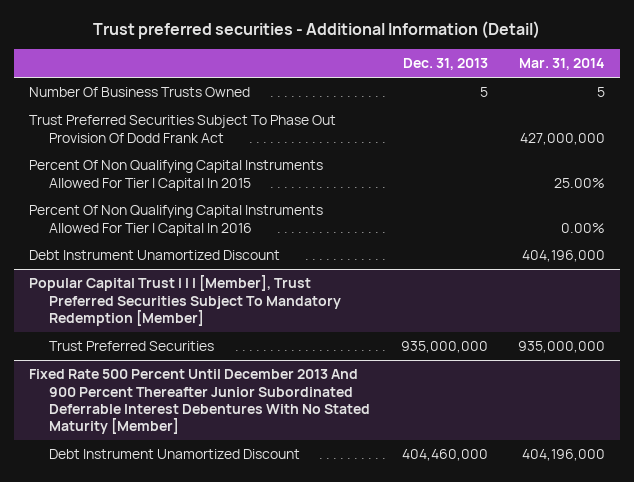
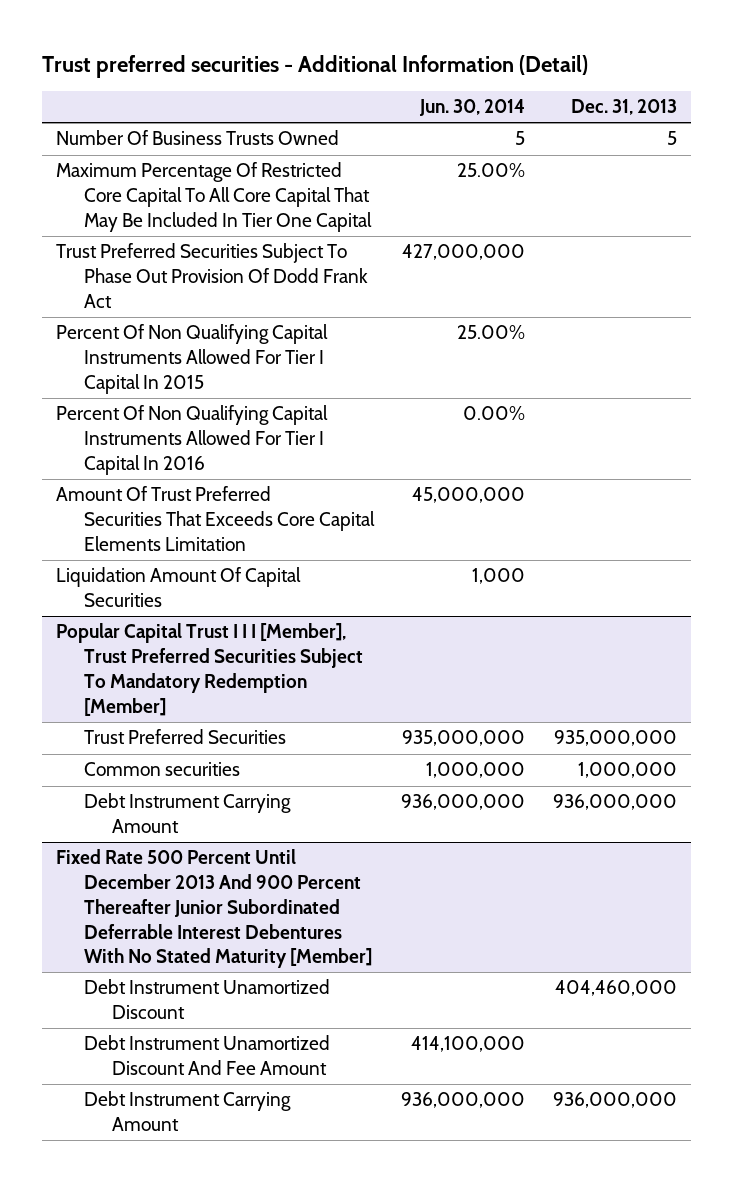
[519,58,606,71] Mar. 31, 2014 -> none
none -> [419,98,526,116] Jun. 30, 2014
none -> [55,162,372,232] Maximum Percentage Of Restricted Core Capital To All Core Capital That May Be Included In Tier One Capital
[29,250,281,261] Debt Instrument Unamortized Discount -> none
none -> [55,486,375,551] Amount Of Trust Preferred Securities That Exceeds Core Capital Elements Limitation
none -> [55,567,301,608] Liquidation Amount Of Capital Securities
none -> [83,762,240,777] Common securities
none -> [83,793,291,834] Debt Instrument Carrying Amount
none -> [83,1035,330,1076] Debt Instrument Unamortized Discount And Fee Amount
none -> [83,1091,291,1132] Debt Instrument Carrying Amount

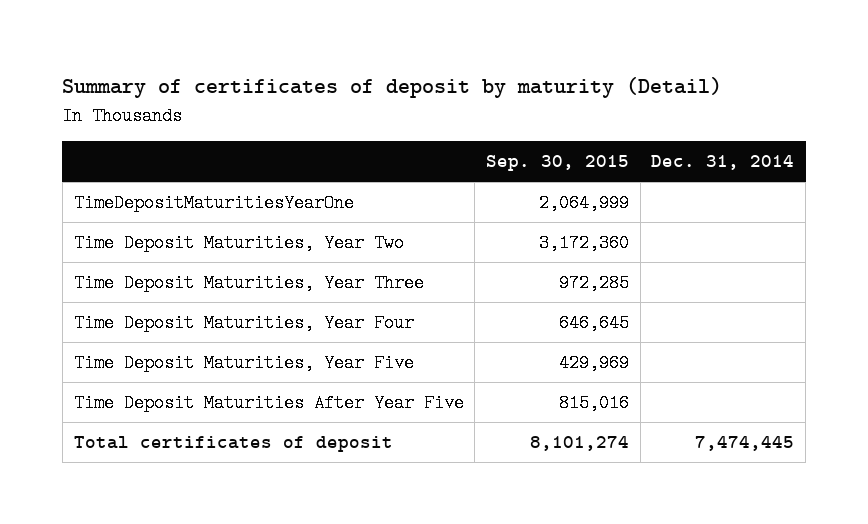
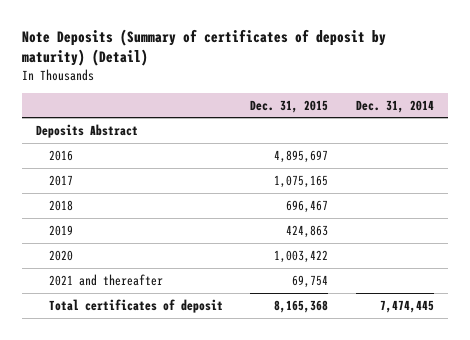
[62,77,723,99] Summary of certificates of deposit by maturity (Detail) -> [21,29,386,67] Note Deposits (Summary of certificates of deposit by maturity) (Detail)
[485,155,629,172] Sep. 30, 2015 -> none
none -> [250,99,329,113] Dec. 31, 2015
none -> [35,123,138,138] Deposits Abstract
[73,194,354,213] TimeDepositMaturitiesYearOne -> [48,149,73,161] 2016
[73,234,404,253] Time Deposit Maturities, Year Two -> [48,174,73,186] 2017
[73,274,424,293] Time Deposit Maturities, Year Three -> [48,199,73,211] 2018
[73,314,414,333] Time Deposit Maturities, Year Four -> [48,224,73,236] 2019
[73,354,414,373] Time Deposit Maturities, Year Five -> [48,249,73,261] 2020
[73,394,464,413] Time Deposit Maturities After Year Five -> [48,273,163,286] 2021 and thereafter

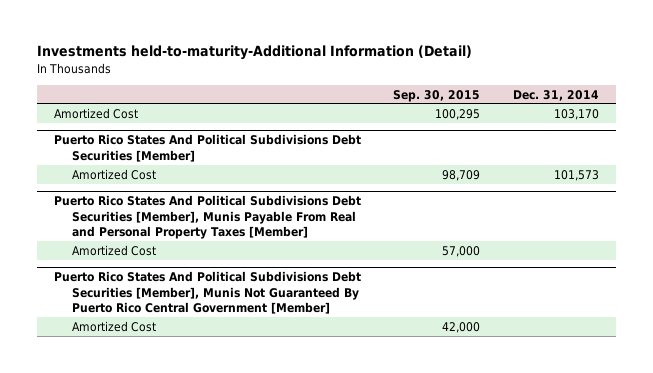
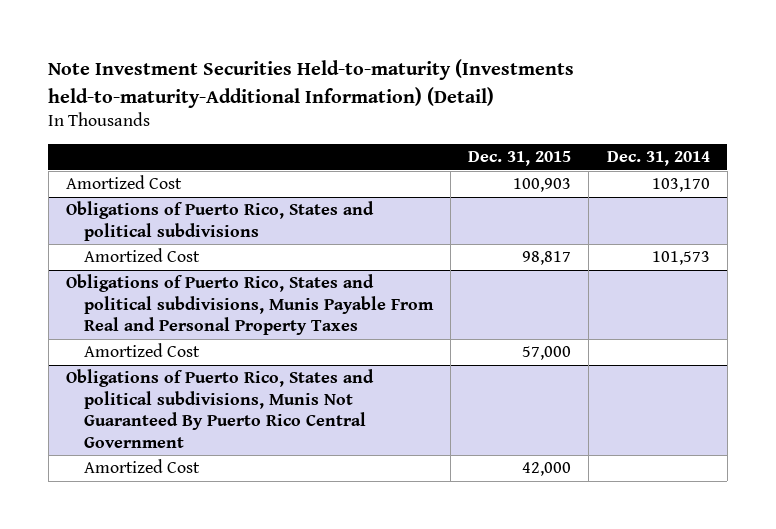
[37,45,473,61] Investments held-to-maturity-Additional Information (Detail) -> [48,59,575,108] Note Investment Securities Held-to-maturity (Investments held-to-maturity-Additional Information) (Detail)
[393,89,481,102] Sep. 30, 2015 -> none
none -> [468,151,572,167] Dec. 31, 2015
[53,134,361,162] Puerto Rico States And Political Subdivisions Debt Securities [Member] -> [65,201,374,241] Obligations of Puerto Rico, States and political subdivisions
[53,195,361,240] Puerto Rico States And Political Subdivisions Debt Securities [Member], Munis Payable From Real and Personal Property Taxes [Member] -> [65,274,435,336] Obligations of Puerto Rico, States and political subdivisions, Munis Payable From Real and Personal Property Taxes
[53,271,361,315] Puerto Rico States And Political Subdivisions Debt Securities [Member], Munis Not Guaranteed By Puerto Rico Central Government [Member] -> [65,369,374,448] Obligations of Puerto Rico, States and political subdivisions, Munis Not Guaranteed By Puerto Rico Central Government

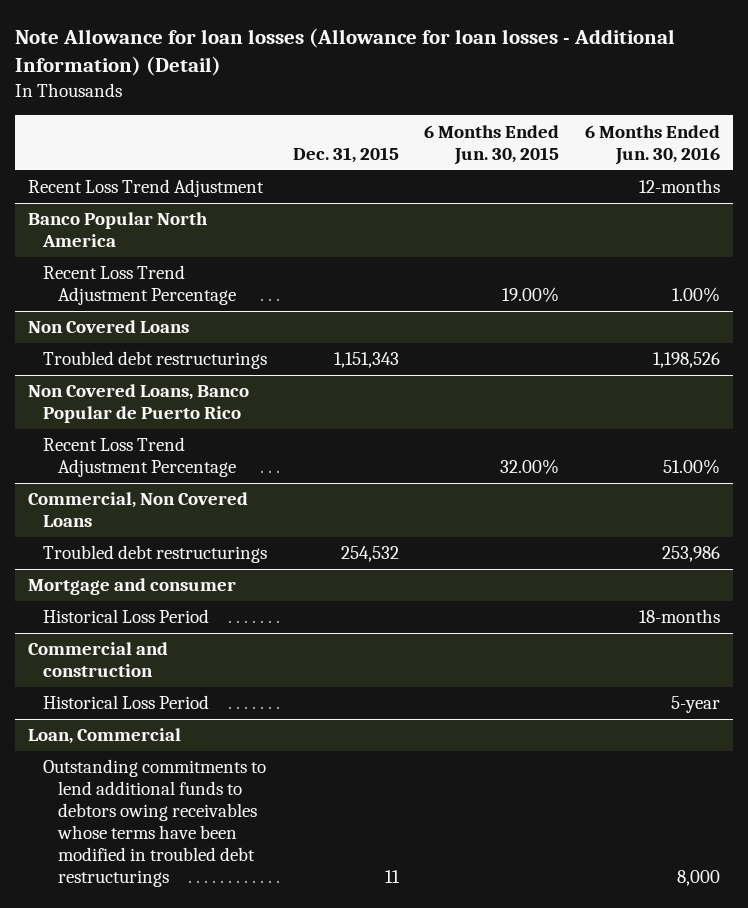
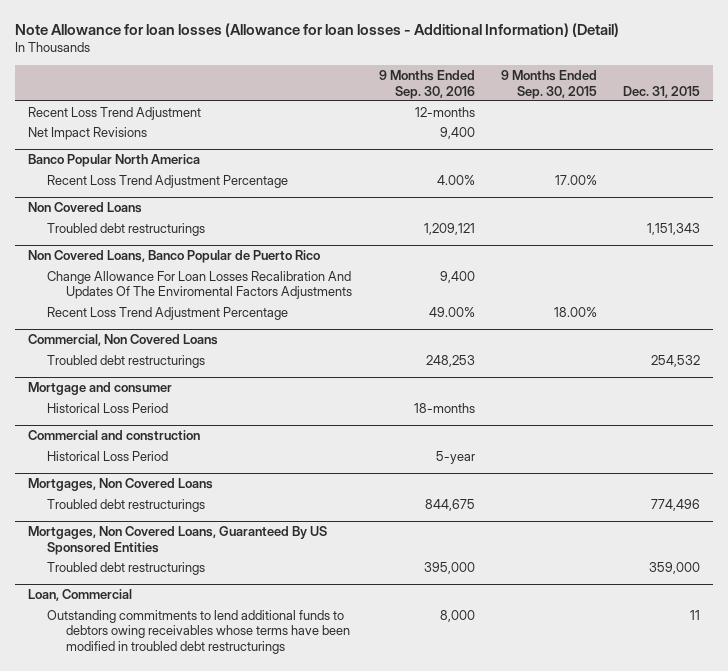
[424,124,560,165] 6 Months Ended Jun. 30, 2015 -> none
[585,124,721,165] 6 Months Ended Jun. 30, 2016 -> none
none -> [378,69,475,99] 9 Months Ended Sep. 30, 2016
none -> [500,69,597,99] 9 Months Ended Sep. 30, 2015
none -> [27,126,147,140] Net Impact Revisions
none -> [47,270,353,300] Change Allowance For Loan Losses Recalibration And Updates Of The Enviromental Factors Adjustments
none -> [27,478,213,492] Mortgages, Non Covered Loans
none -> [47,498,206,512] Troubled debt restructurings
none -> [27,526,327,556] Mortgages, Non Covered Loans, Guaranteed By US Sponsored Entities
none -> [47,561,206,575] Troubled debt restructurings

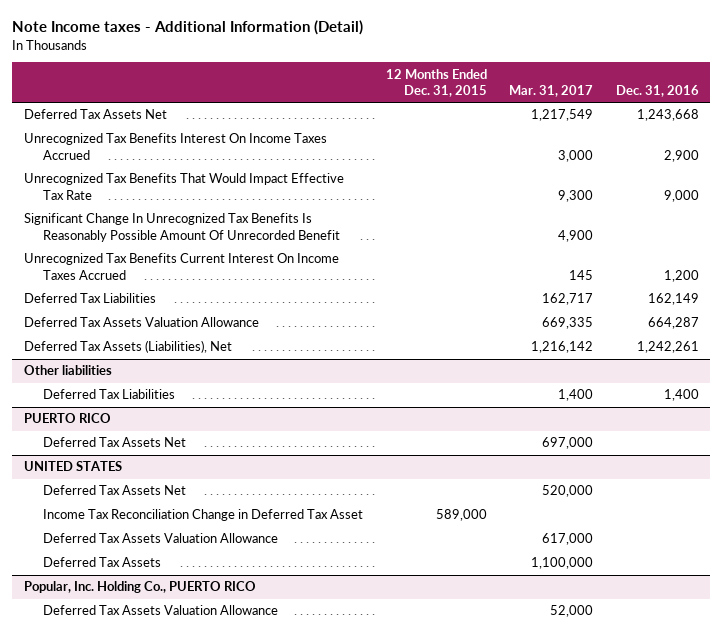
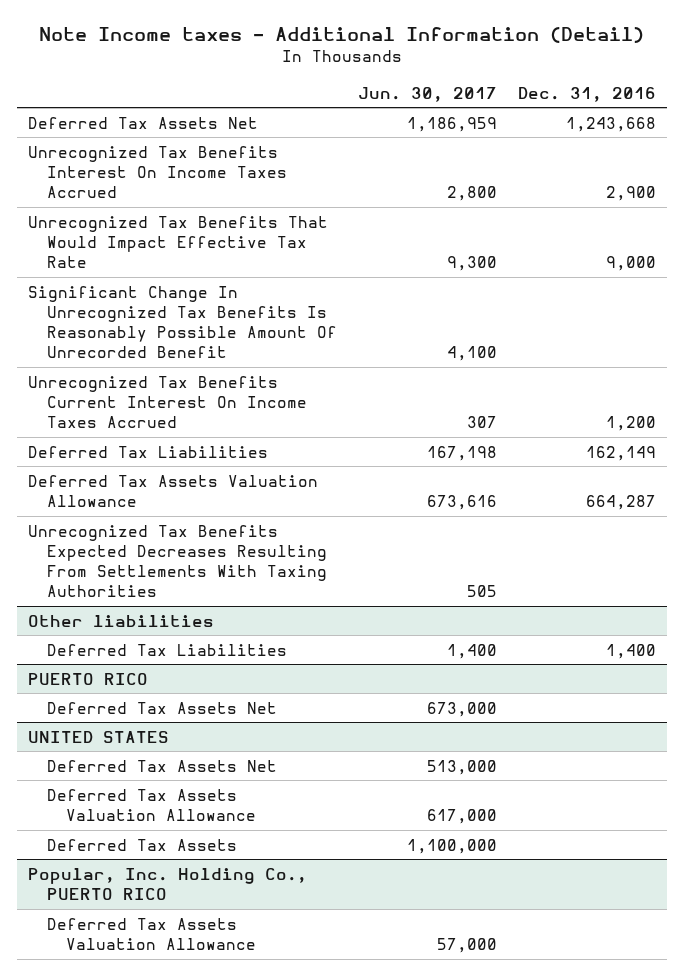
[385,68,487,98] 12 Months Ended Dec. 31, 2015 -> none
[509,85,594,98] Mar. 31, 2017 -> none
none -> [357,86,497,102] Jun. 30, 2017
[23,340,232,354] Deferred Tax Assets (Liabilities), Net -> none
none -> [27,524,327,598] Unrecognized Tax Benefits Expected Decreases Resulting From Settlements With Taxing Authorities
[43,509,364,522] Income Tax Reconciliation Change in Deferred Tax Asset -> none

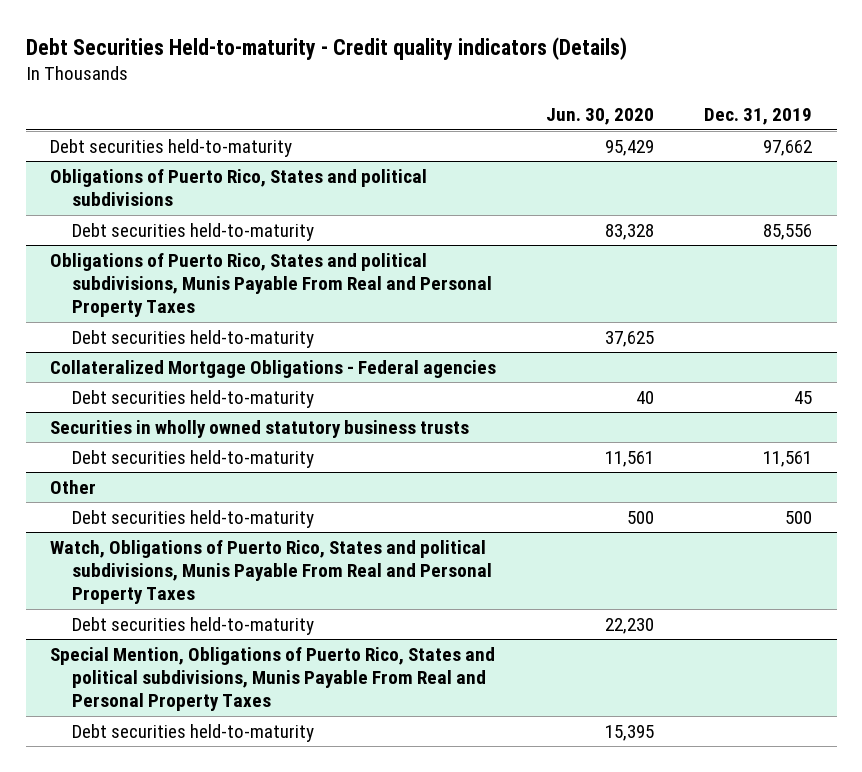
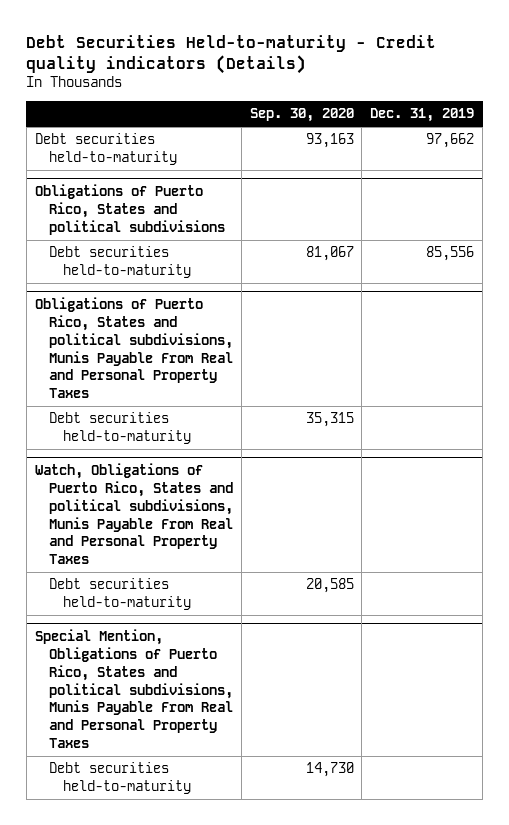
[546,108,655,126] Jun. 30, 2020 -> none
none -> [249,108,354,123] Sep. 30, 2020
[50,359,497,378] Collateralized Mortgage Obligations - Federal agencies -> none
[71,389,314,408] Debt securities held-to-maturity -> none
[50,419,470,438] Securities in wholly owned statutory business trusts -> none
[71,449,314,468] Debt securities held-to-maturity -> none
[50,479,97,494] Other -> none
[71,509,314,528] Debt securities held-to-maturity -> none

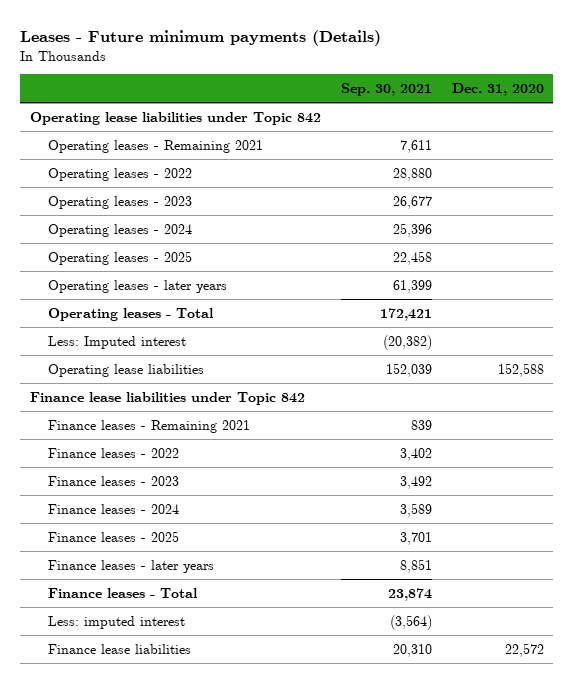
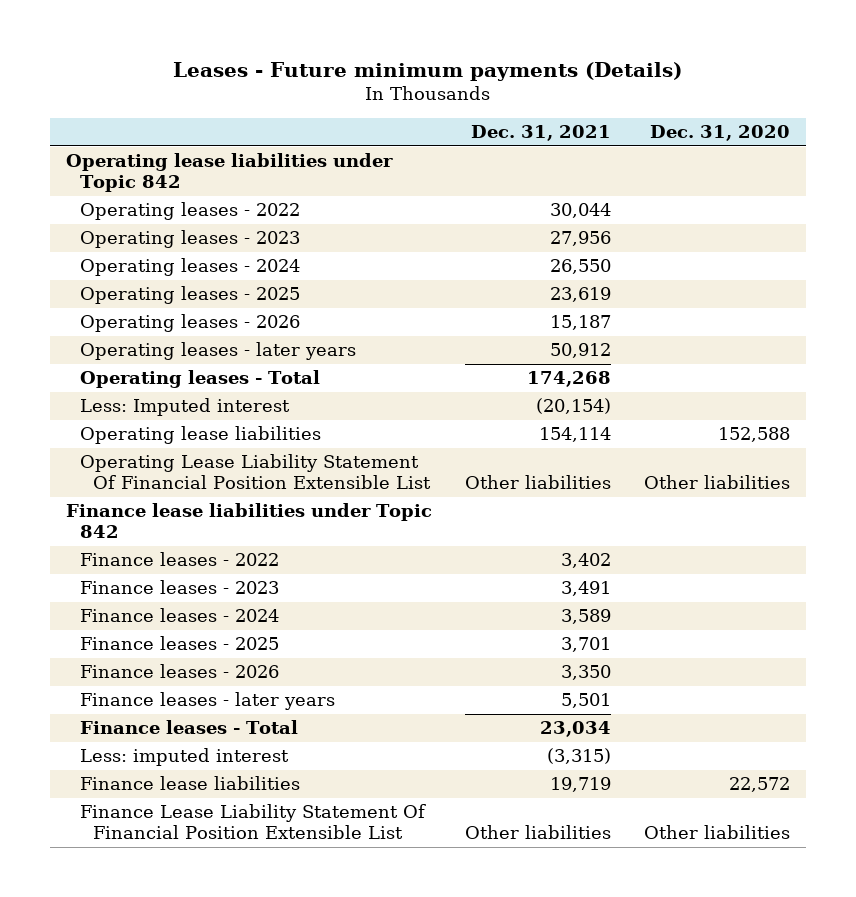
[340,83,432,97] Sep. 30, 2021 -> none
none -> [470,125,611,142] Dec. 31, 2021
[48,139,264,153] Operating leases - Remaining 2021 -> none
none -> [79,314,300,333] Operating leases - 2026
none -> [79,454,432,490] Operating Lease Liability Statement Of Financial Position Extensible List
[48,419,251,433] Finance leases - Remaining 2021 -> none
none -> [79,664,279,679] Finance leases - 2026
none -> [79,804,426,840] Finance Lease Liability Statement Of Financial Position Extensible List

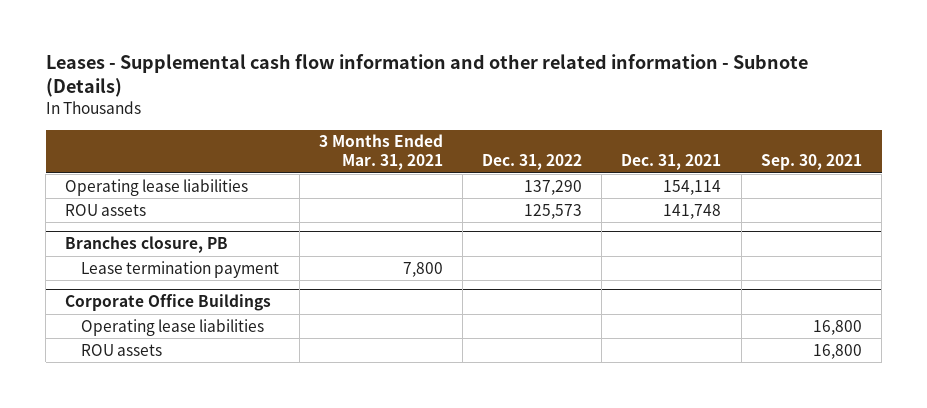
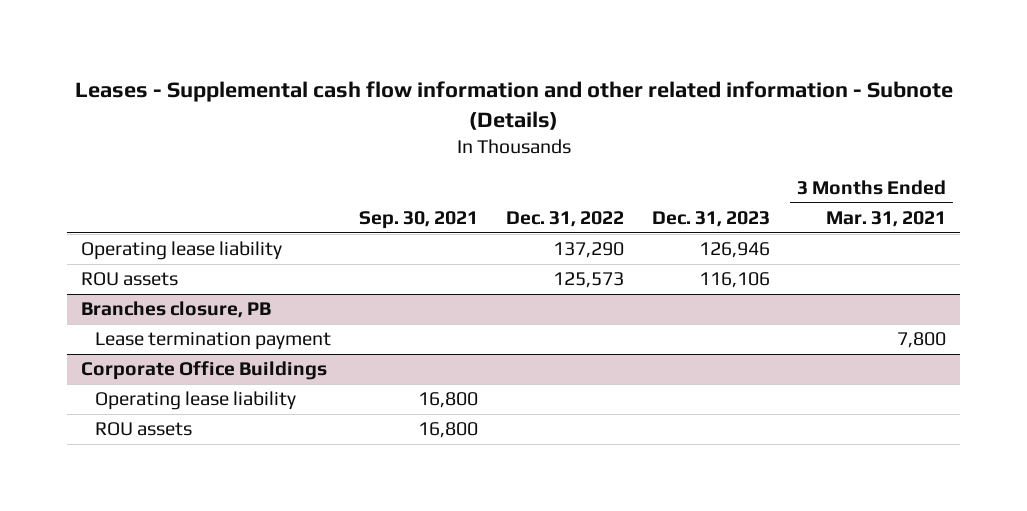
[621,154,722,171] Dec. 31, 2021 -> none
none -> [651,210,770,227] Dec. 31, 2023
[65,178,249,196] Operating lease liabilities -> [80,241,282,261] Operating lease liability
[81,318,265,336] Operating lease liabilities -> [95,391,297,411] Operating lease liability

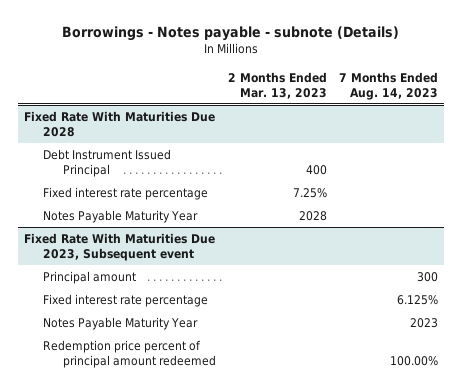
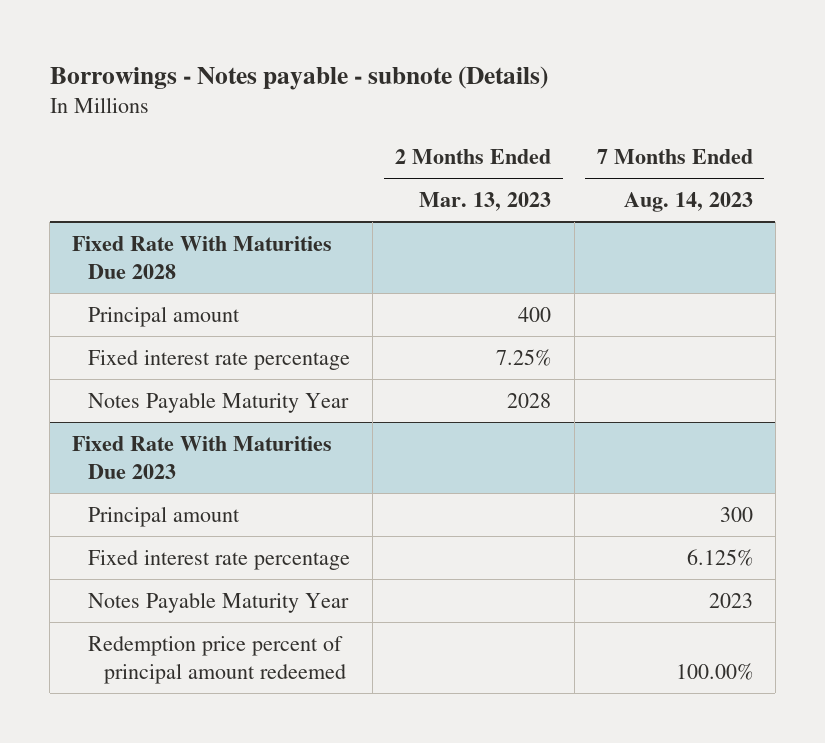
[43,148,172,177] Debt Instrument Issued Principal -> none
none -> [88,305,241,327] Principal amount
[24,232,216,261] Fixed Rate With Maturities Due 2023, Subsequent event -> [72,435,333,480] Fixed Rate With Maturities Due 2023

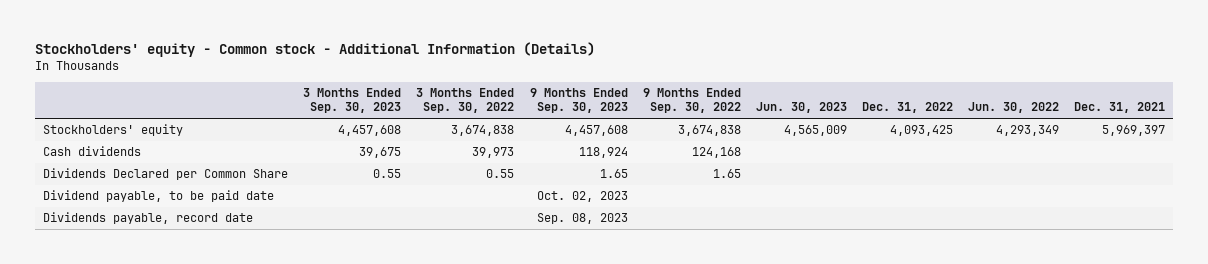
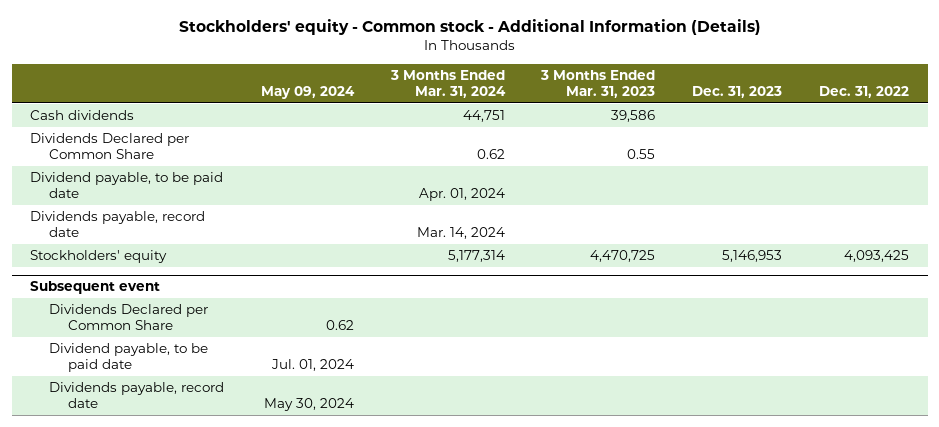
[303,88,402,114] 3 Months Ended Sep. 30, 2023 -> none
[416,88,515,114] 3 Months Ended Sep. 30, 2022 -> none
[529,88,628,114] 9 Months Ended Sep. 30, 2023 -> none
[642,88,741,114] 9 Months Ended Sep. 30, 2022 -> none
[755,102,847,114] Jun. 30, 2023 -> none
[968,102,1060,114] Jun. 30, 2022 -> none
[1074,102,1166,114] Dec. 31, 2021 -> none
none -> [260,86,355,100] May 09, 2024
none -> [389,69,506,99] 3 Months Ended Mar. 31, 2024
none -> [540,69,656,99] 3 Months Ended Mar. 31, 2023
none -> [692,86,783,99] Dec. 31, 2023
[43,124,184,137] Stockholders' equity -> [30,250,168,264] Stockholders' equity
none -> [30,281,161,295] Subsequent event
none -> [48,304,208,331] Dividends Declared per Common Share
none -> [48,343,208,373] Dividend payable, to be paid date
none -> [48,382,224,409] Dividends payable, record date

